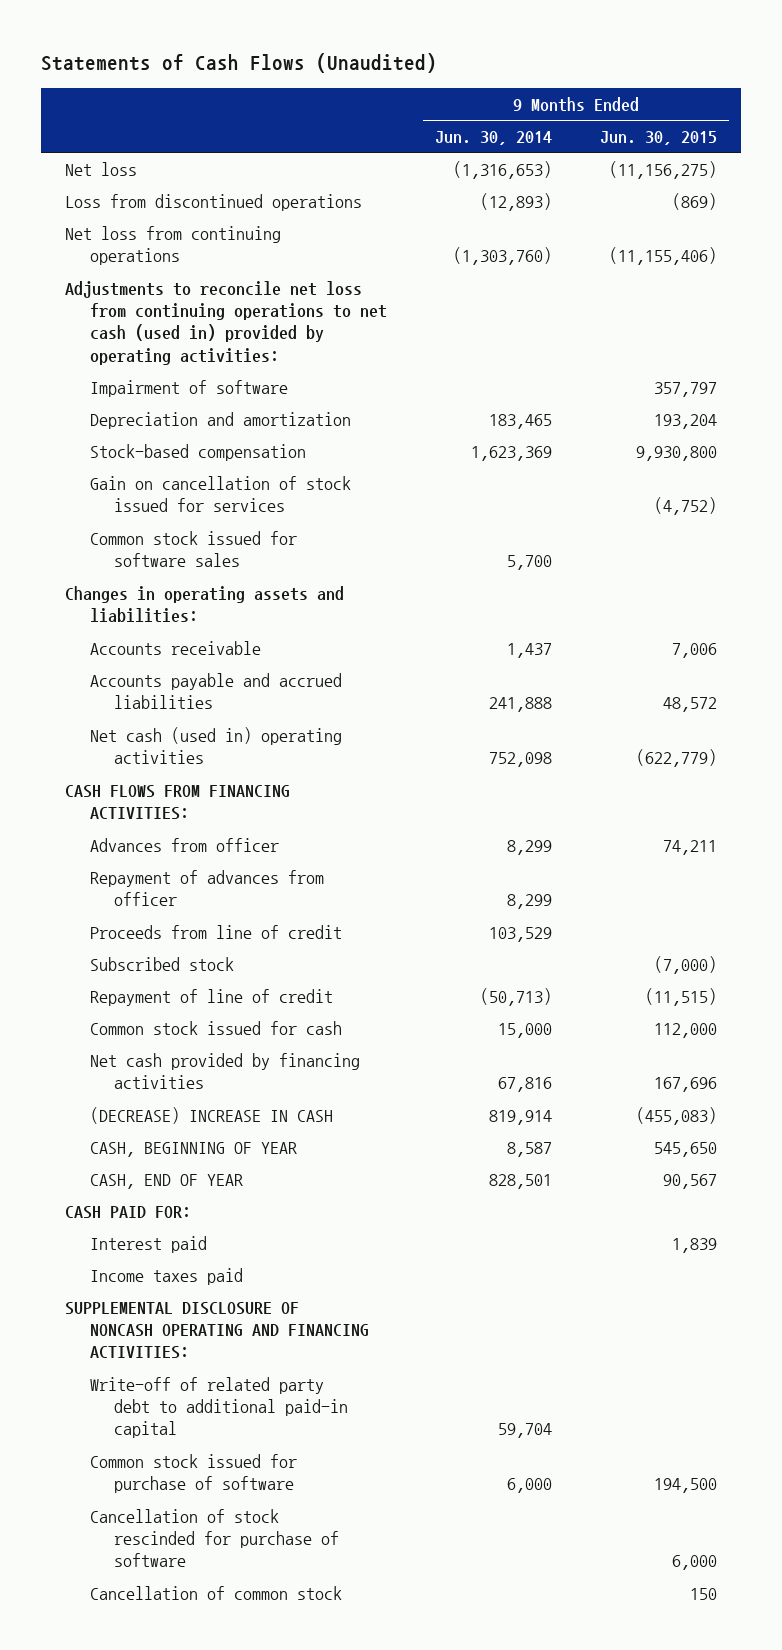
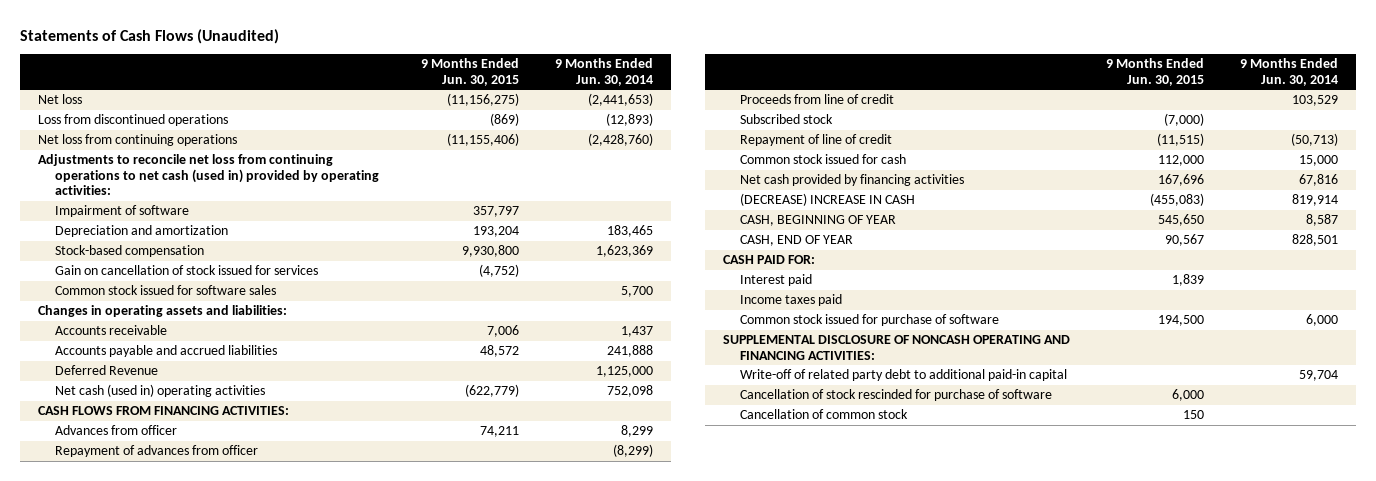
[452,161,552,180] (1,316,653) -> [588,93,654,107] (2,441,653)
[452,247,552,266] (1,303,760) -> [588,133,654,147] (2,428,760)
none -> [54,365,158,376] Deferred Revenue
[506,894,552,910] 8,299 -> [613,444,654,458] (8,299)
[89,1454,297,1494] Common stock issued for purchase of software -> [739,314,999,327] Common stock issued for purchase of software

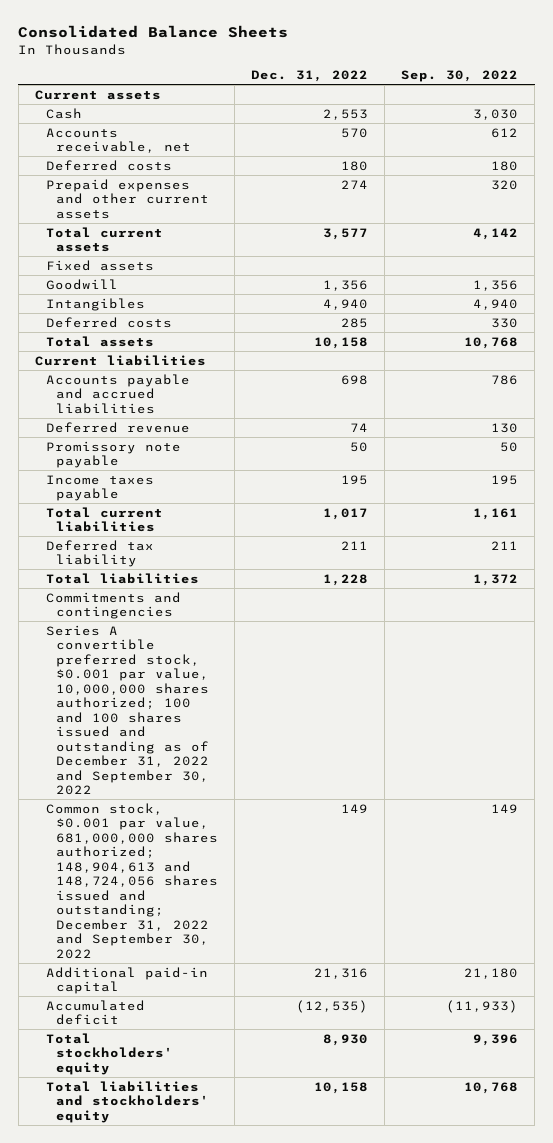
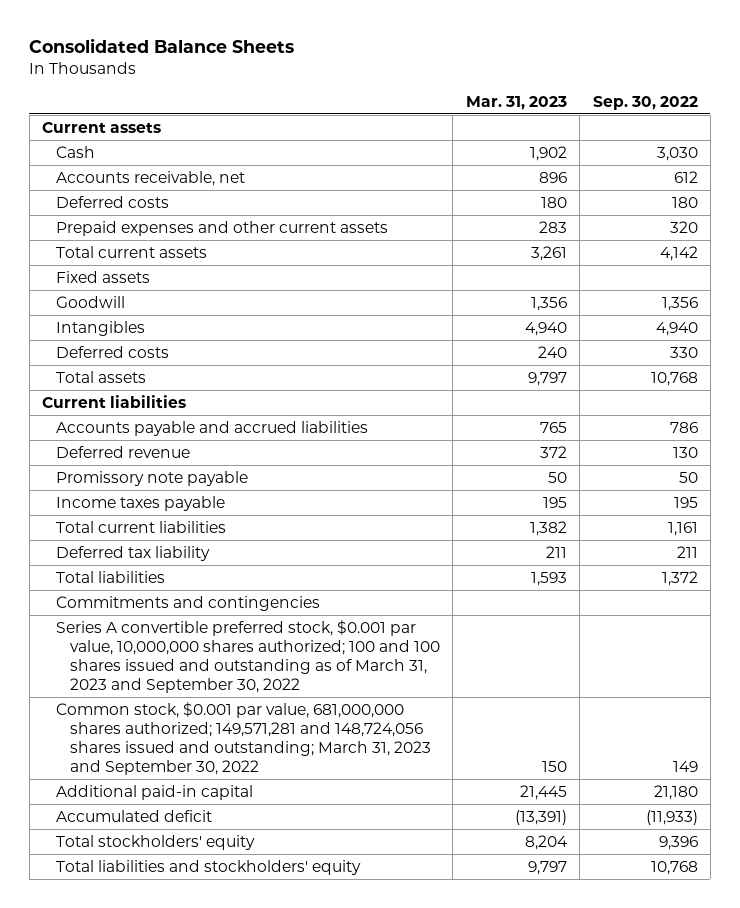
[251,70,369,83] Dec. 31, 2022 -> none
none -> [465,95,567,110] Mar. 31, 2023
[45,624,210,796] Series A convertible preferred stock, $0.001 par value, 10,000,000 shares authorized; 100 and 100 shares issued and outstanding as of December 31, 2022 and September 30, 2022 -> [56,619,440,694] Series A convertible preferred stock, $0.001 par value, 10,000,000 shares authorized; 100 and 100 shares issued and outstanding as of March 31, 2023 and September 30, 2022
[45,802,219,959] Common stock, $0.001 par value, 681,000,000 shares authorized; 148,904,613 and 148,724,056 shares issued and outstanding; December 31, 2022 and September 30, 2022 -> [56,701,431,776] Common stock, $0.001 par value, 681,000,000 shares authorized; 149,571,281 and 148,724,056 shares issued and outstanding; March 31, 2023 and September 30, 2022

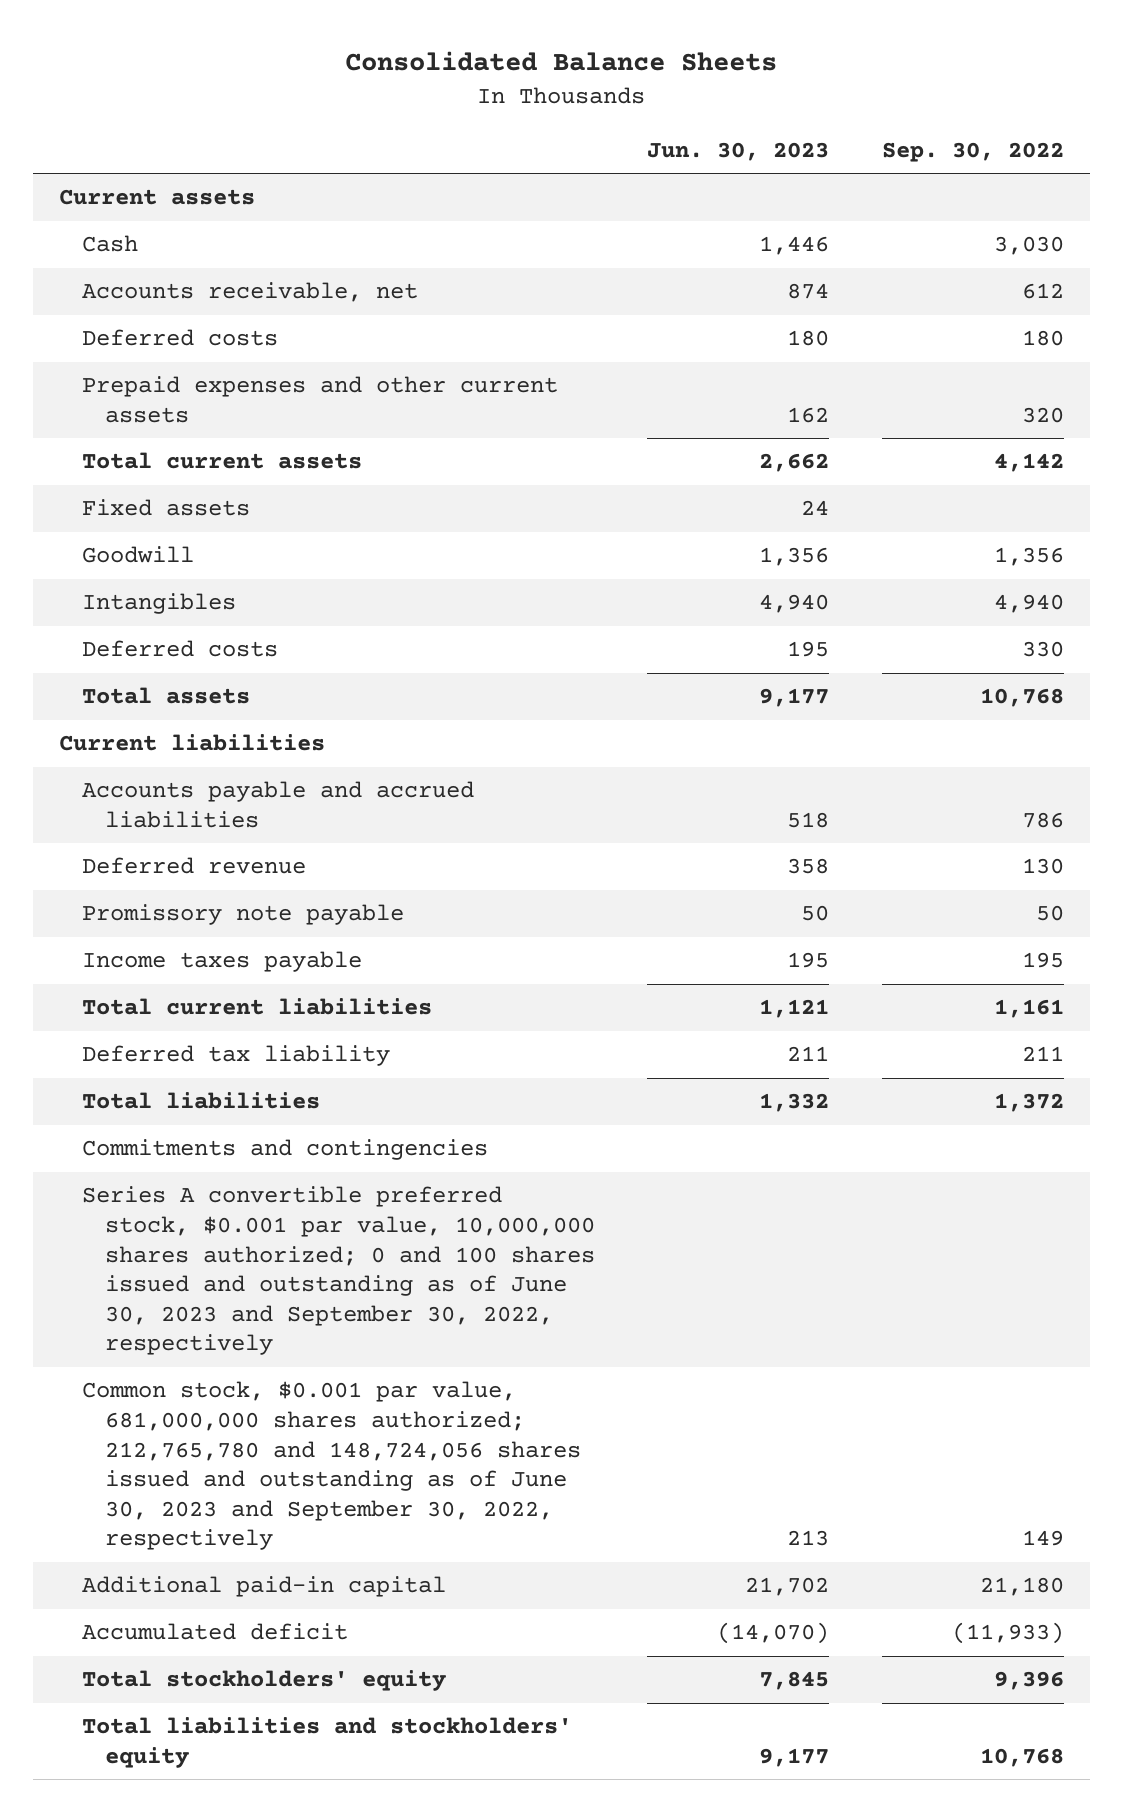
[465,95,567,110] Mar. 31, 2023 -> none
none -> [647,142,830,162] Jun. 30, 2023
[56,619,440,694] Series A convertible preferred stock, $0.001 par value, 10,000,000 shares authorized; 100 and 100 shares issued and outstanding as of March 31, 2023 and September 30, 2022 -> [81,1186,595,1356] Series A convertible preferred stock, $0.001 par value, 10,000,000 shares authorized; 0 and 100 shares issued and outstanding as of June 30, 2023 and September 30, 2022, respectively
[56,701,431,776] Common stock, $0.001 par value, 681,000,000 shares authorized; 149,571,281 and 148,724,056 shares issued and outstanding; March 31, 2023 and September 30, 2022 -> [81,1381,581,1551] Common stock, $0.001 par value, 681,000,000 shares authorized; 212,765,780 and 148,724,056 shares issued and outstanding as of June 30, 2023 and September 30, 2022, respectively

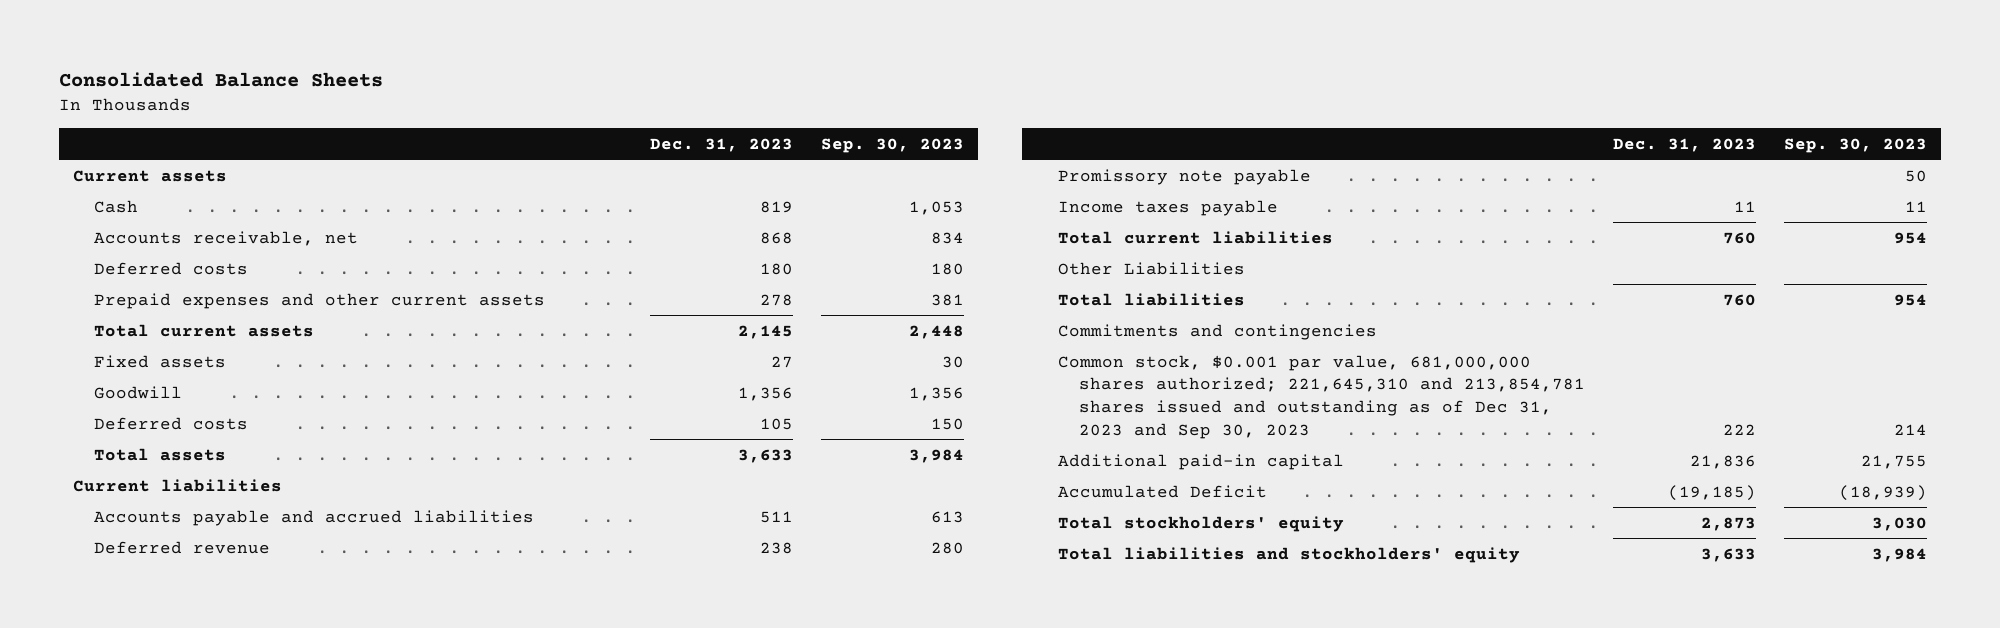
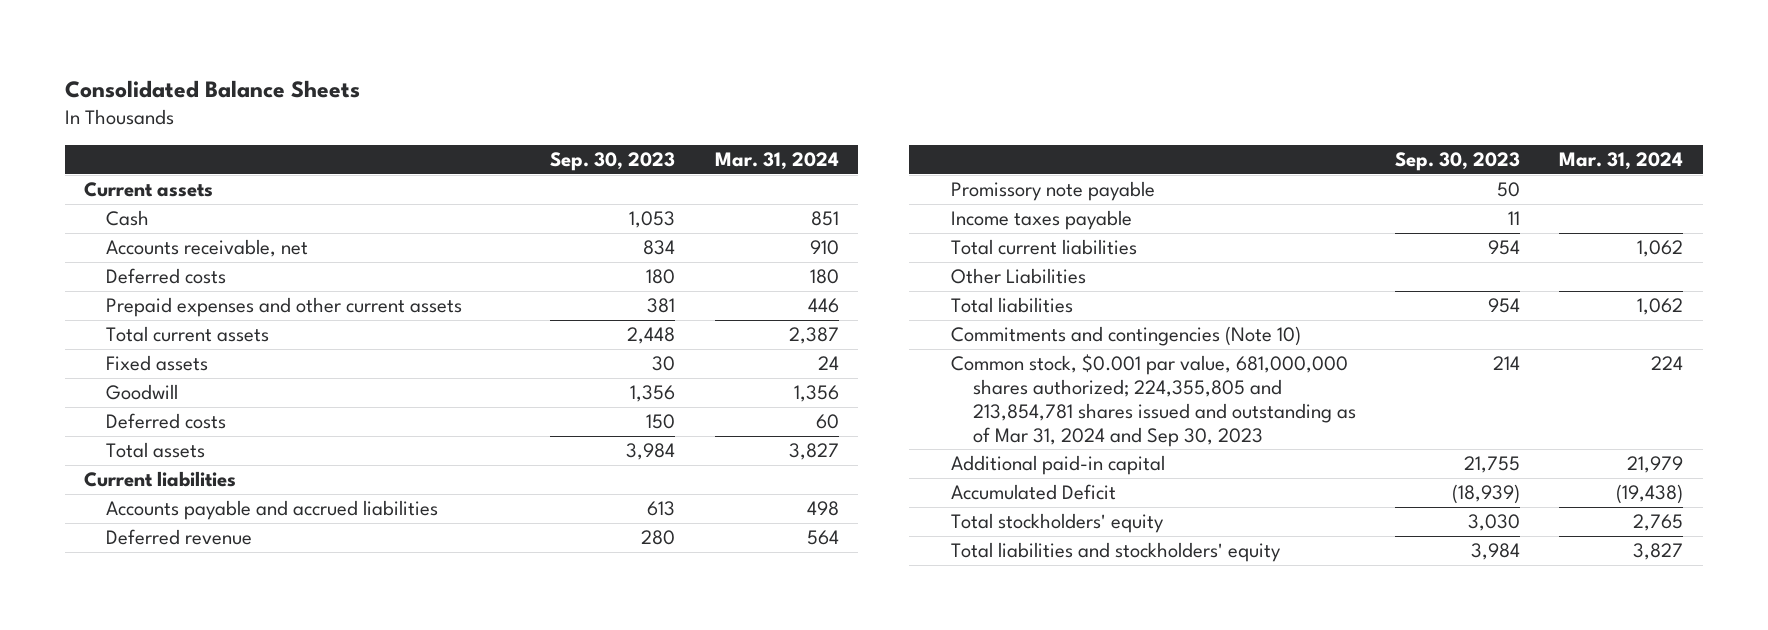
[649,137,793,152] Dec. 31, 2023 -> none
none -> [714,152,839,171] Mar. 31, 2024
[1057,323,1377,340] Commitments and contingencies -> [950,326,1301,347] Commitments and contingencies (Note 10)
[1057,354,1585,439] Common stock, $0.001 par value, 681,000,000 shares authorized; 221,645,310 and 213,854,781 shares issued and outstanding as of Dec 31, 2023 and Sep 30, 2023 -> [950,354,1356,447] Common stock, $0.001 par value, 681,000,000 shares authorized; 224,355,805 and 213,854,781 shares issued and outstanding as of Mar 31, 2024 and Sep 30, 2023

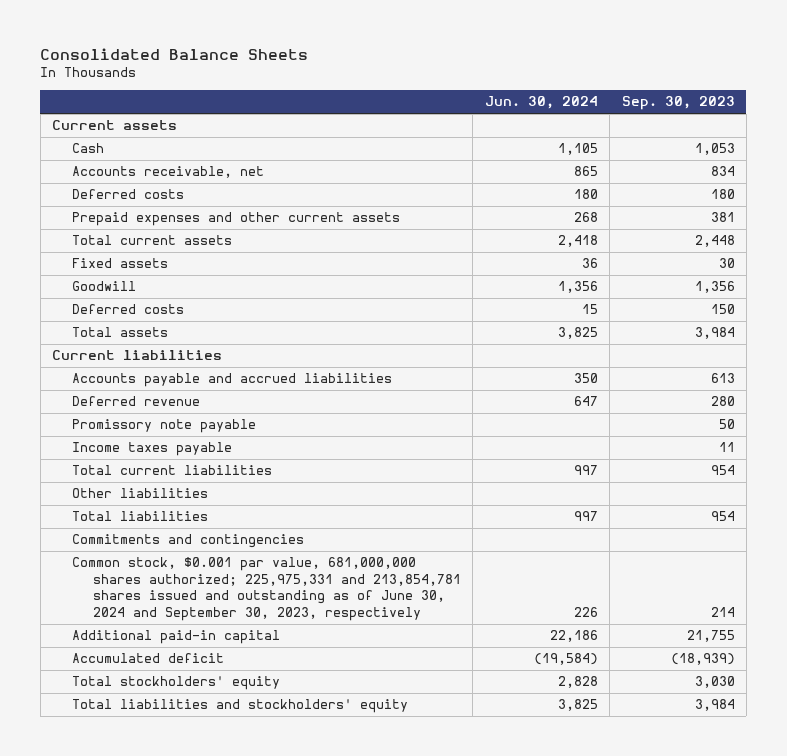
[714,152,839,171] Mar. 31, 2024 -> none
none -> [484,96,598,110] Jun. 30, 2024
[950,268,1086,285] Other Liabilities -> [72,488,209,499] Other liabilities
[950,326,1301,347] Commitments and contingencies (Note 10) -> [72,534,305,549] Commitments and contingencies
[950,354,1356,447] Common stock, $0.001 par value, 681,000,000 shares authorized; 224,355,805 and 213,854,781 shares issued and outstanding as of Mar 31, 2024 and Sep 30, 2023 -> [72,557,461,621] Common stock, $0.001 par value, 681,000,000 shares authorized; 225,975,331 and 213,854,781 shares issued and outstanding as of June 30, 2024 and September 30, 2023, respectively
[950,484,1116,501] Accumulated Deficit -> [72,653,225,664] Accumulated deficit

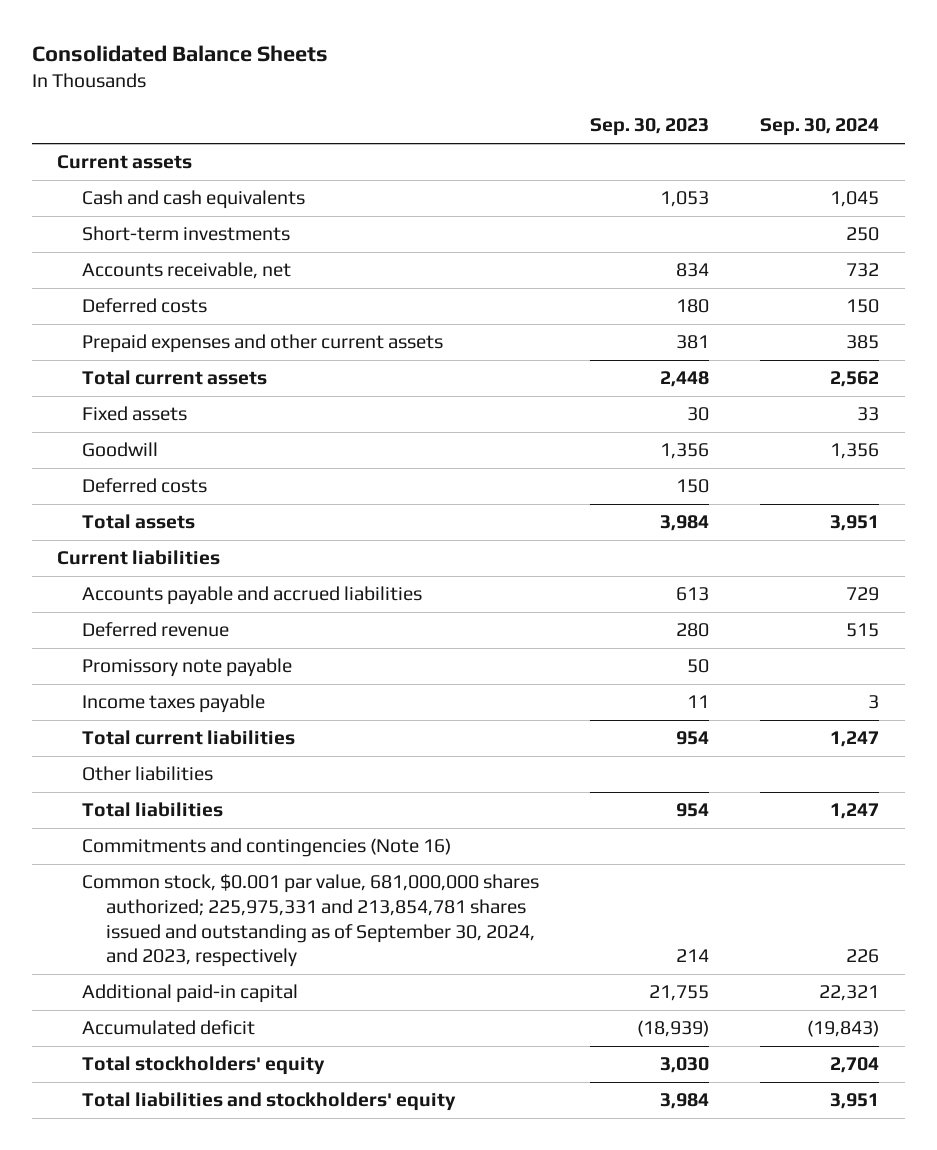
[484,96,598,110] Jun. 30, 2024 -> none
none -> [760,118,880,137] Sep. 30, 2024
[72,143,105,154] Cash -> [81,190,305,210] Cash and cash equivalents
none -> [81,226,290,242] Short-term investments
[72,534,305,549] Commitments and contingencies -> [81,838,451,858] Commitments and contingencies (Note 16)
[72,557,461,621] Common stock, $0.001 par value, 681,000,000 shares authorized; 225,975,331 and 213,854,781 shares issued and outstanding as of June 30, 2024 and September 30, 2023, respectively -> [81,874,539,968] Common stock, $0.001 par value, 681,000,000 shares authorized; 225,975,331 and 213,854,781 shares issued and outstanding as of September 30, 2024, and 2023, respectively

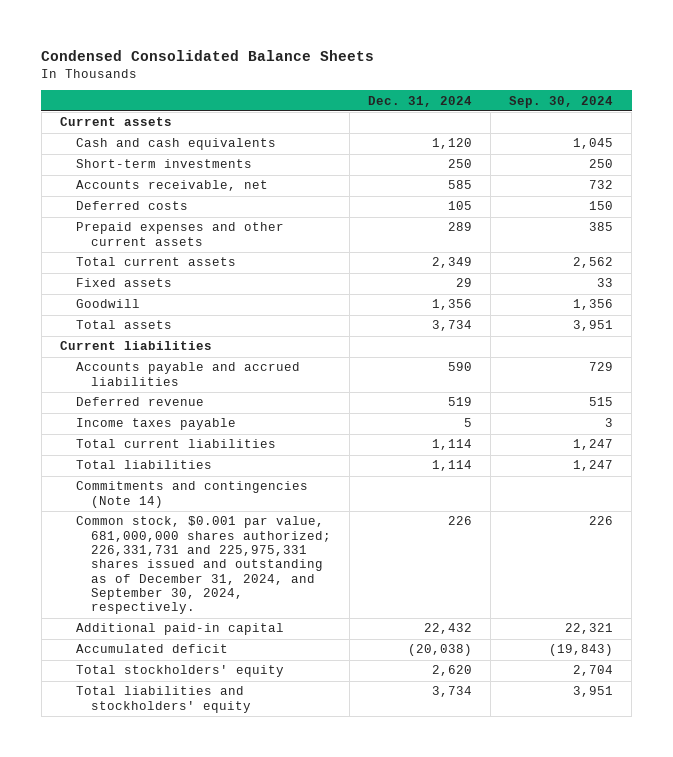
[31,45,328,63] Consolidated Balance Sheets -> [41,49,375,61] Condensed Consolidated Balance Sheets
[589,118,709,137] Sep. 30, 2023 -> none
none -> [368,95,473,107] Dec. 31, 2024
[81,478,207,494] Deferred costs -> none
[81,658,292,678] Promissory note payable -> none
[81,766,213,782] Other liabilities -> none
[81,838,451,858] Commitments and contingencies (Note 16) -> [75,481,308,508] Commitments and contingencies (Note 14)
[81,874,539,968] Common stock, $0.001 par value, 681,000,000 shares authorized; 225,975,331 and 213,854,781 shares issued and outstanding as of September 30, 2024, and 2023, respectively -> [75,516,332,615] Common stock, $0.001 par value, 681,000,000 shares authorized; 226,331,731 and 225,975,331 shares issued and outstanding as of December 31, 2024, and September 30, 2024, respectively.

